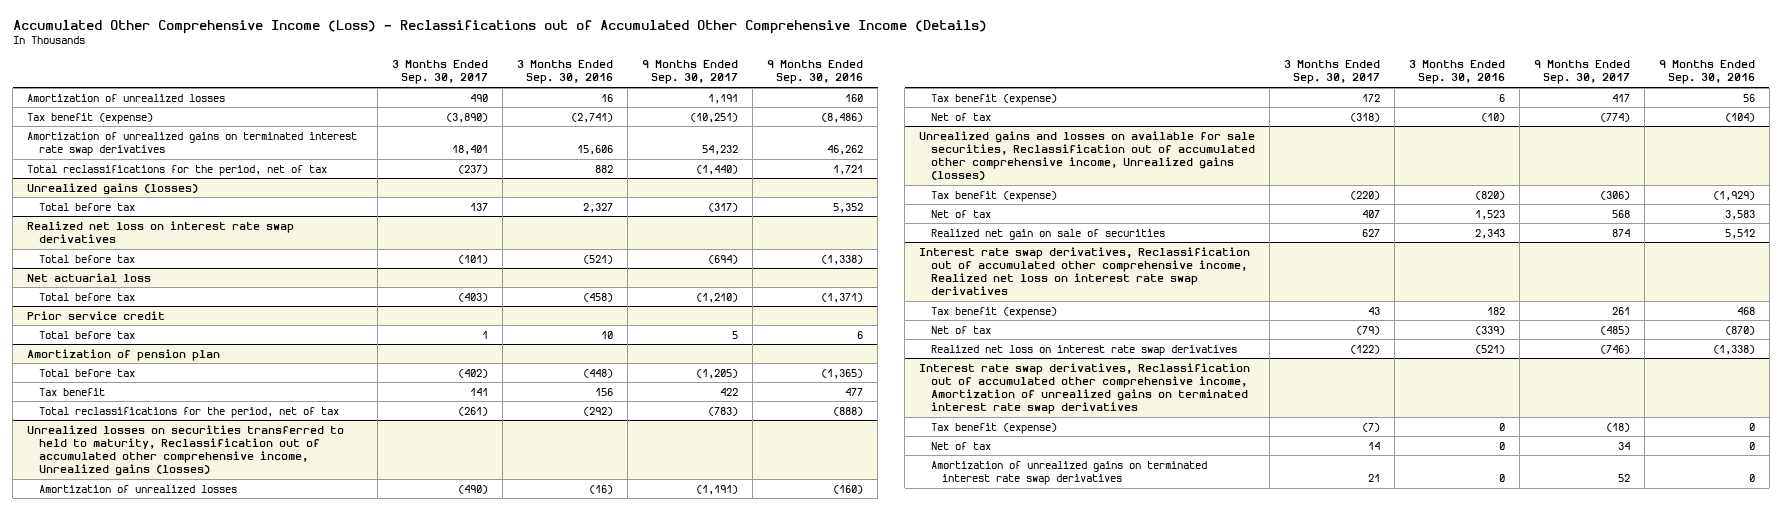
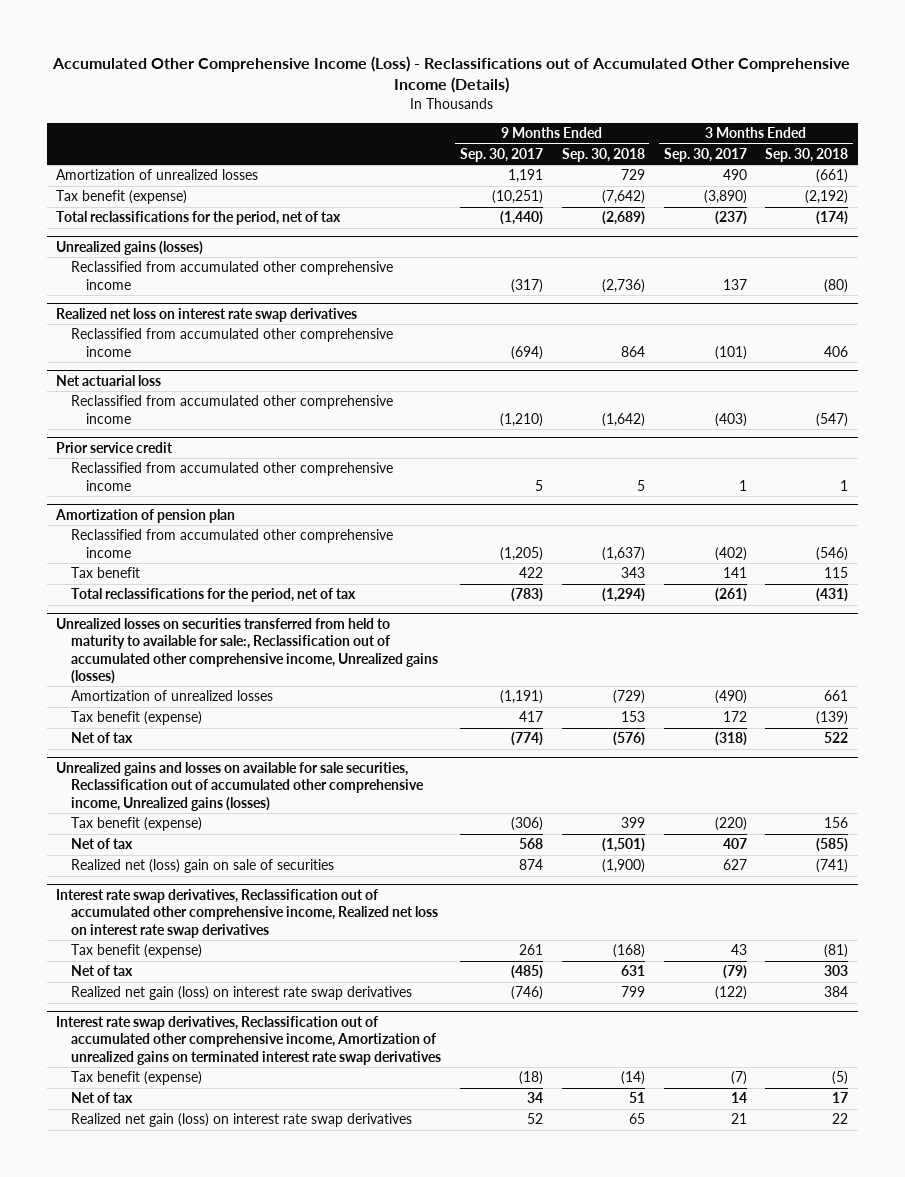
[517,60,614,85] 3 Months Ended Sep. 30, 2016 -> none
[767,60,864,85] 9 Months Ended Sep. 30, 2016 -> none
none -> [561,148,645,163] Sep. 30, 2018
none -> [765,148,849,163] Sep. 30, 2018
[27,131,358,156] Amortization of unrealized gains on terminated interest rate swap derivatives -> none
[39,202,136,211] Total before tax -> [71,261,394,290] Reclassified from accumulated other comprehensive income
[39,254,136,263] Total before tax -> [71,328,394,357] Reclassified from accumulated other comprehensive income
[39,292,136,301] Total before tax -> [71,395,394,424] Reclassified from accumulated other comprehensive income
[39,330,136,339] Total before tax -> [71,462,394,491] Reclassified from accumulated other comprehensive income
[39,368,136,377] Total before tax -> [71,529,394,558] Reclassified from accumulated other comprehensive income
[27,424,345,476] Unrealized losses on securities transferred to held to maturity, Reclassification out of accumulated other comprehensive income, Unrealized gains (losses) -> [56,618,439,684] Unrealized losses on securities transferred from held to maturity to available for sale:, Reclassification out of accumulated other comprehensive income, Unrealized gains (losses)
[930,228,1165,240] Realized net gain on sale of securities -> [71,859,335,874] Realized net (loss) gain on sale of securities
[930,344,1237,356] Realized net loss on interest rate swap derivatives -> [71,986,413,1001] Realized net gain (loss) on interest rate swap derivatives
[930,460,1207,485] Amortization of unrealized gains on terminated interest rate swap derivatives -> [71,1113,413,1128] Realized net gain (loss) on interest rate swap derivatives

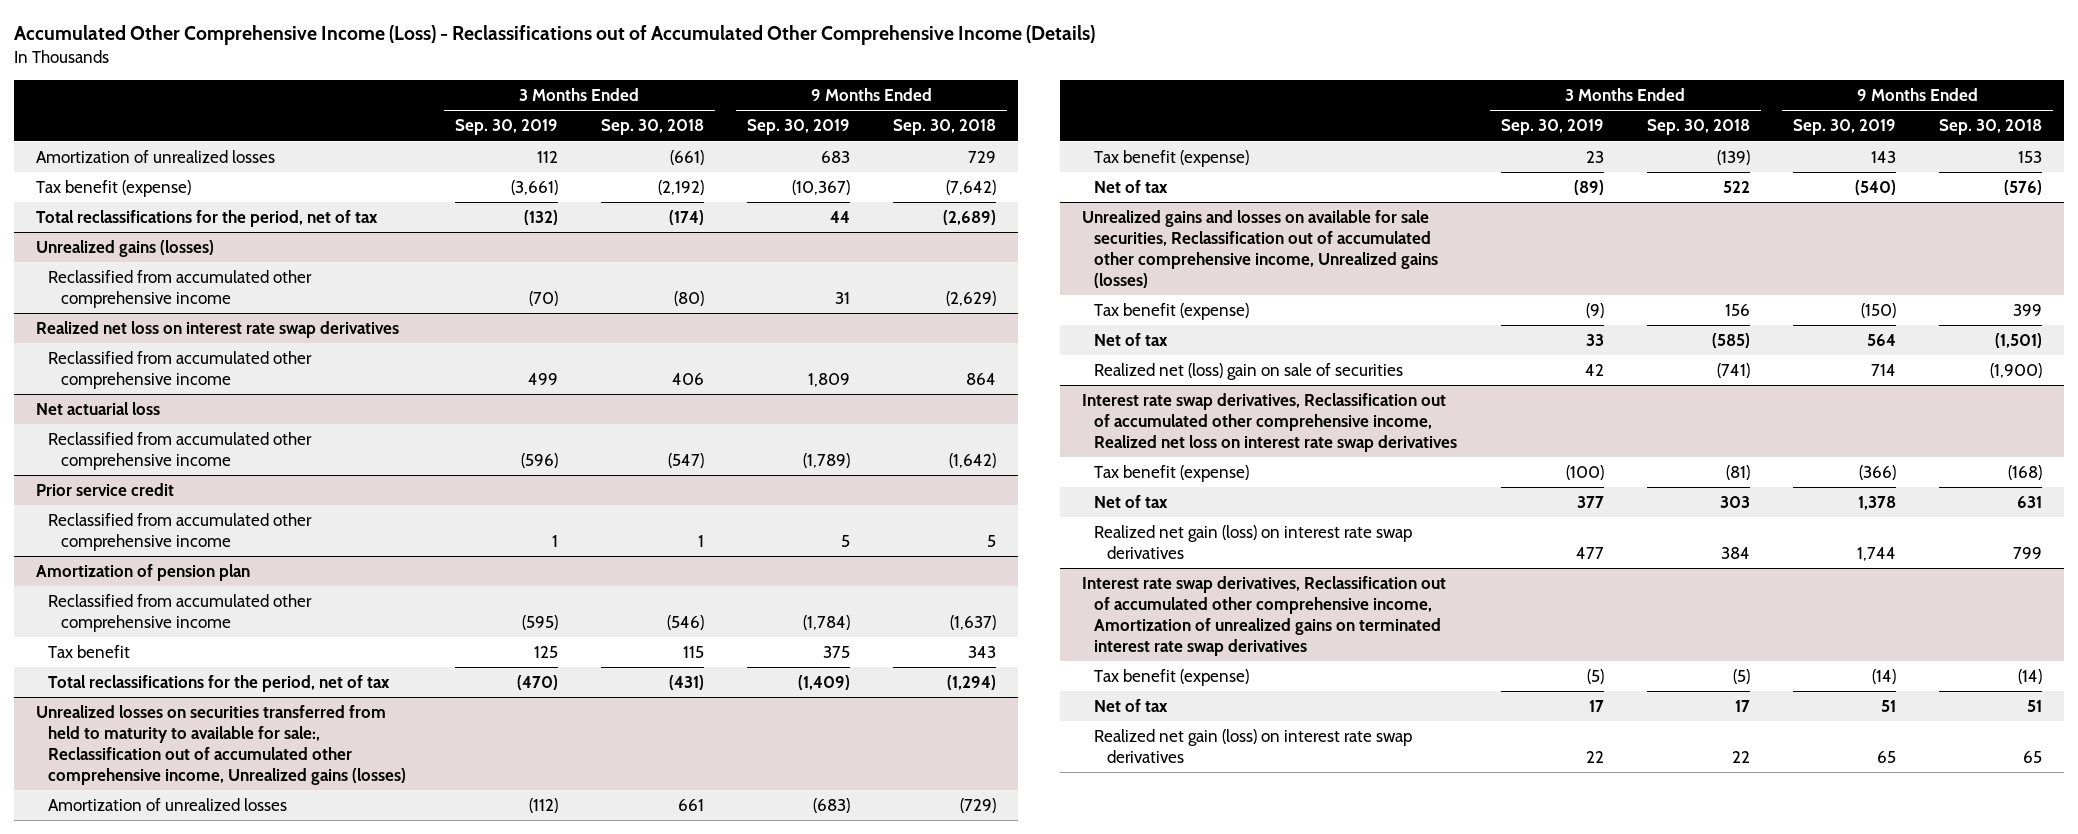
[459,148,543,163] Sep. 30, 2017 -> none
[663,148,747,163] Sep. 30, 2017 -> none
none -> [454,119,558,136] Sep. 30, 2019
none -> [747,119,851,136] Sep. 30, 2019
[601,278,645,293] (2,736) -> [946,291,997,307] (2,629)

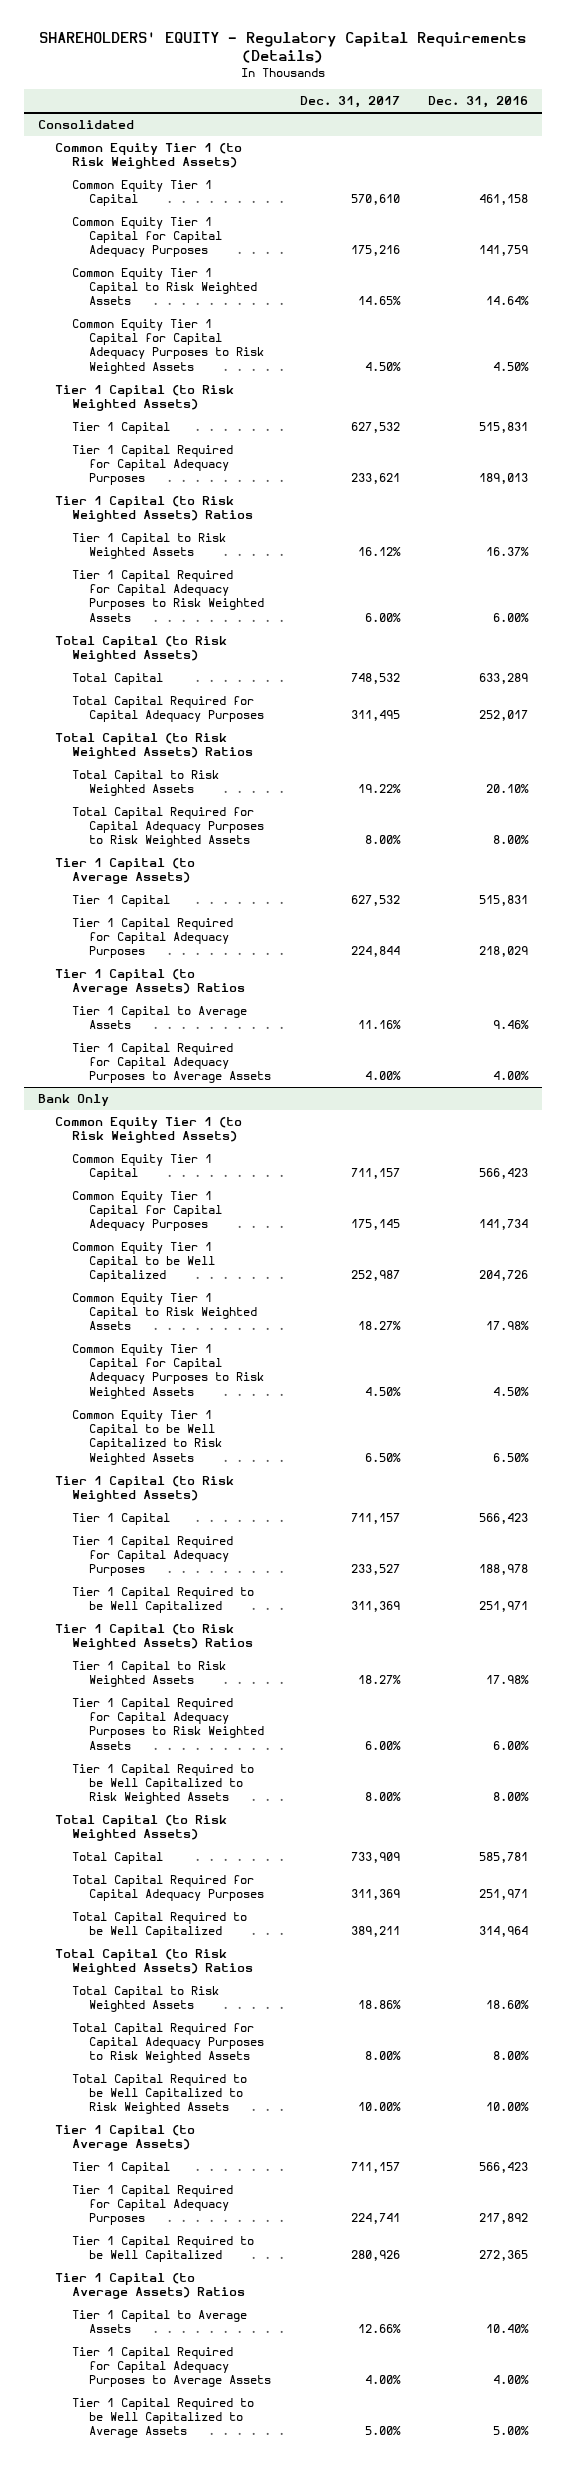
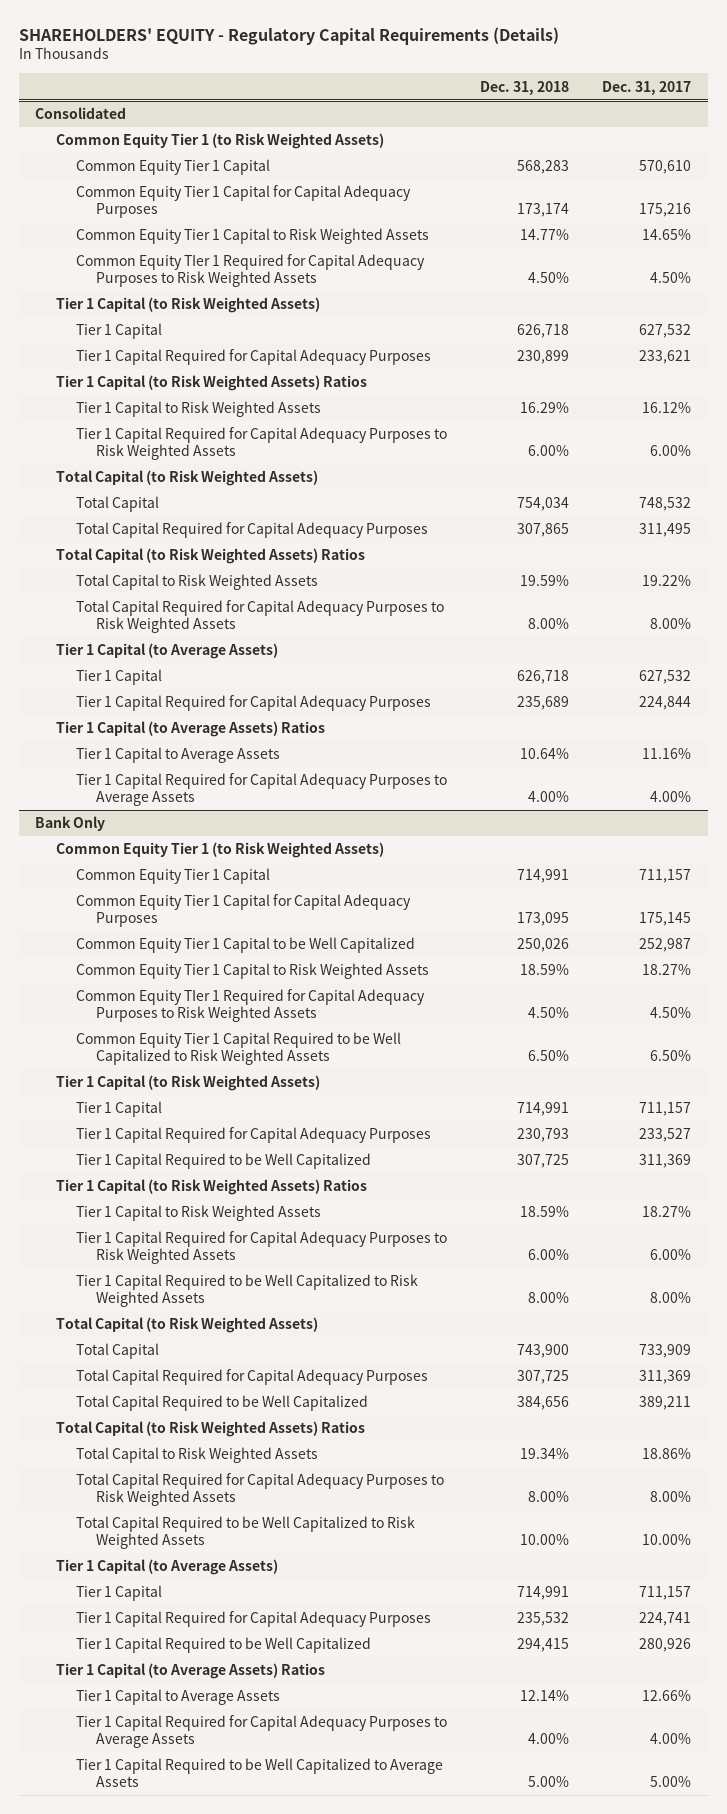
[427,96,528,109] Dec. 31, 2016 -> none
none -> [479,80,569,95] Dec. 31, 2018
[72,319,265,374] Common Equity Tier 1 Capital for Capital Adequacy Purposes to Risk Weighted Assets -> [75,254,425,287] Common Equity TIer 1 Required for Capital Adequacy Purposes to Risk Weighted Assets
[72,1344,265,1399] Common Equity Tier 1 Capital for Capital Adequacy Purposes to Risk Weighted Assets -> [75,989,425,1022] Common Equity TIer 1 Required for Capital Adequacy Purposes to Risk Weighted Assets
[72,1410,223,1465] Common Equity Tier 1 Capital to be Well Capitalized to Risk Weighted Assets -> [75,1032,401,1065] Common Equity Tier 1 Capital Required to be Well Capitalized to Risk Weighted Assets

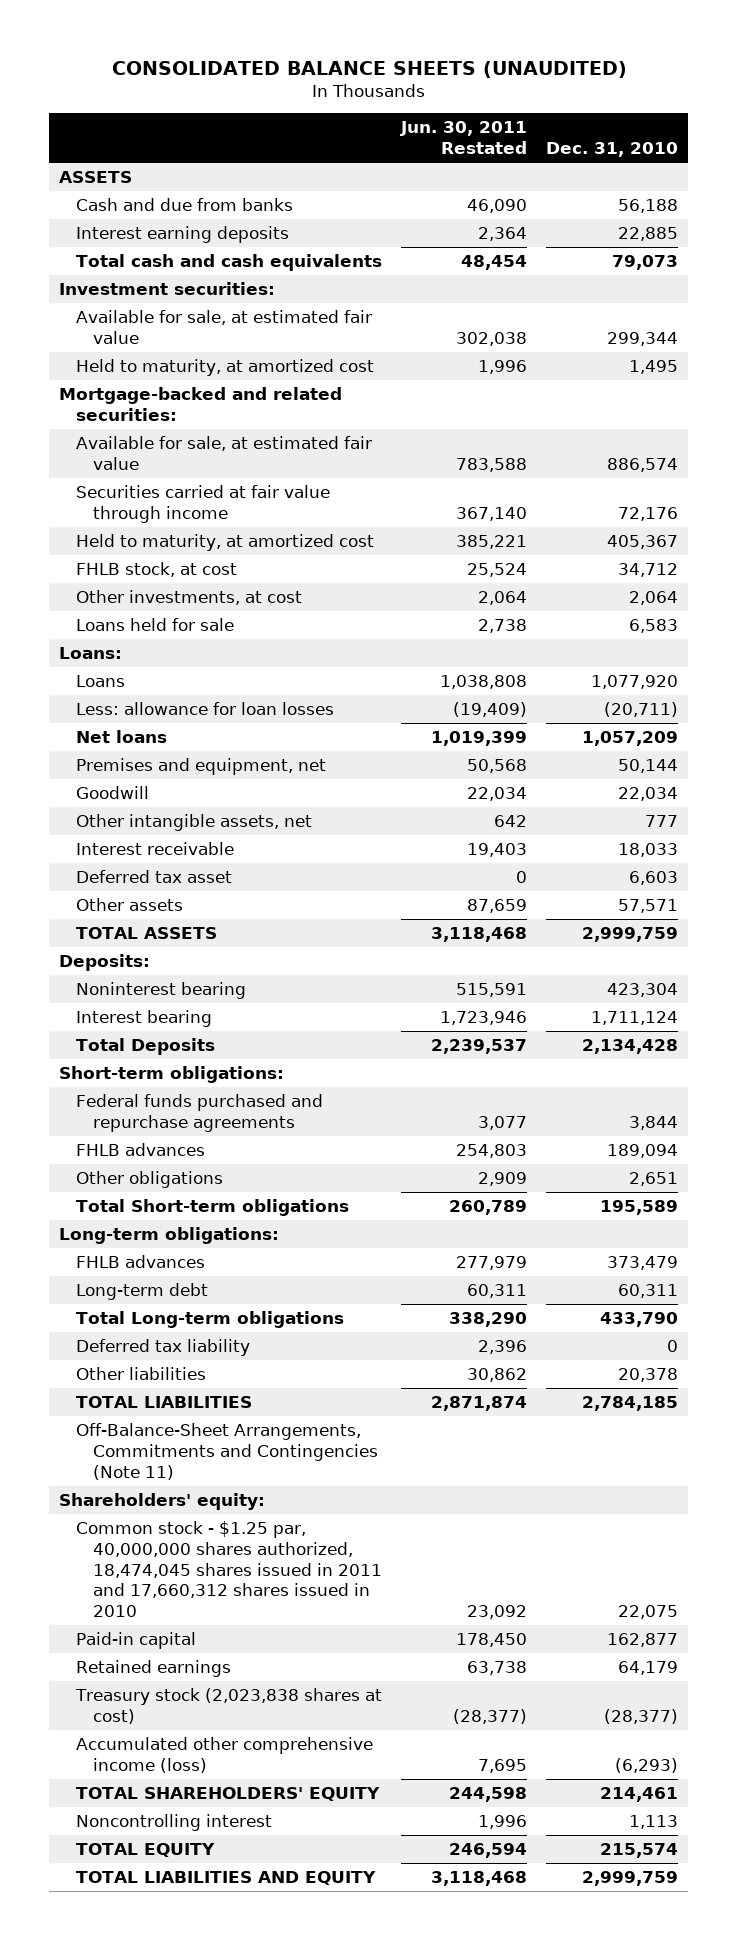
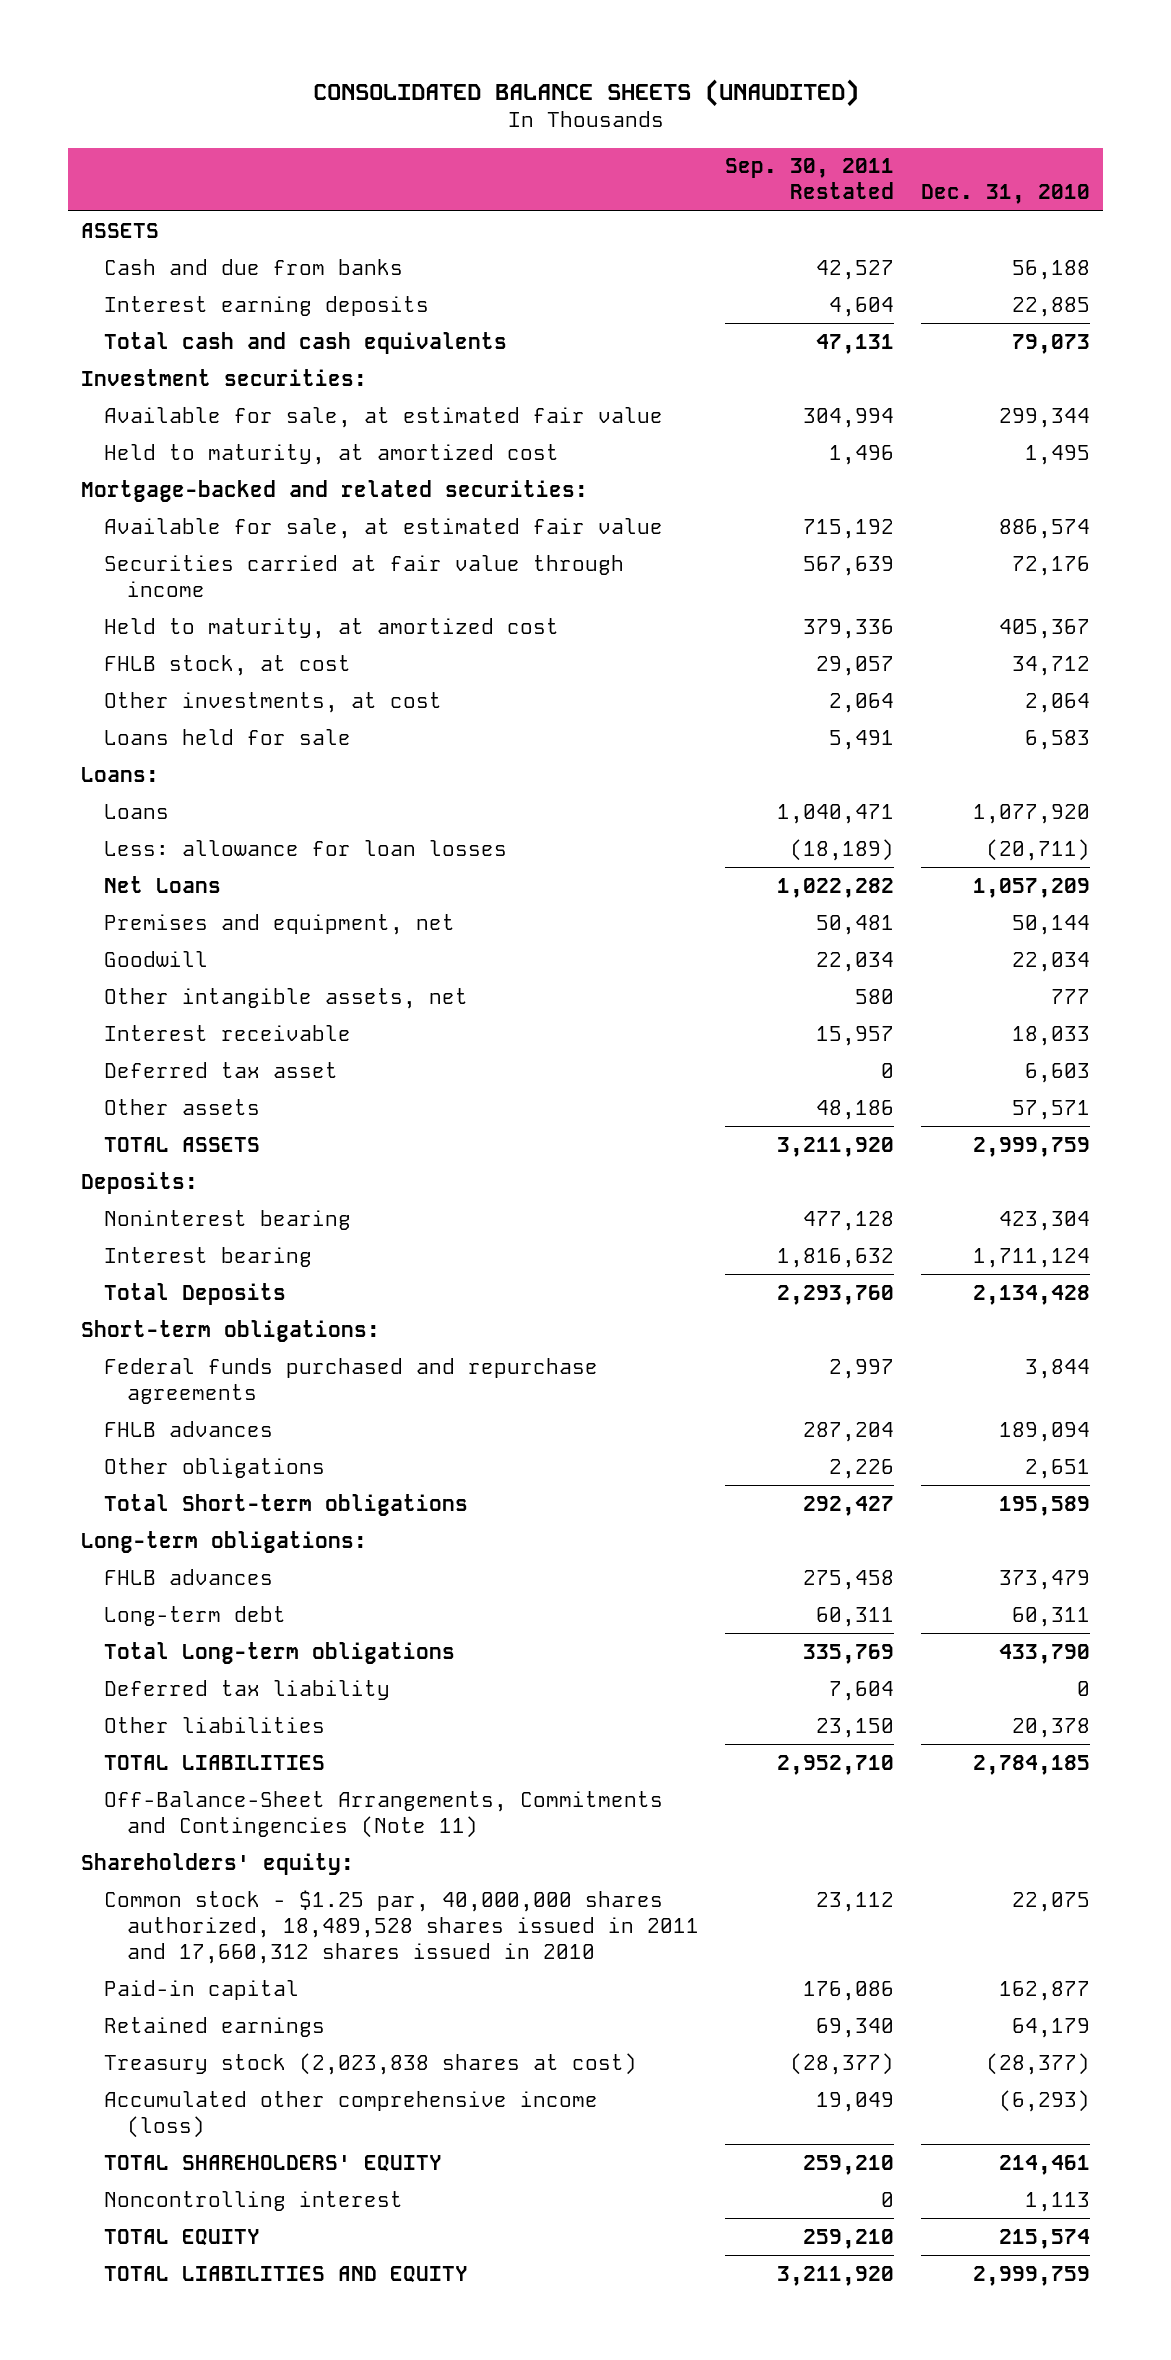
[400,121,528,155] Jun. 30, 2011 Restated -> none
none -> [725,158,895,200] Sep. 30, 2011 Restated
[75,730,167,744] Net loans -> [104,875,222,893] Net Loans
[75,1521,383,1618] Common stock - $1.25 par, 40,000,000 shares authorized, 18,474,045 shares issued in 2011 and 17,660,312 shares issued in 2010 -> [104,1889,699,1964] Common stock - $1.25 par, 40,000,000 shares authorized, 18,489,528 shares issued in 2011 and 17,660,312 shares issued in 2010

